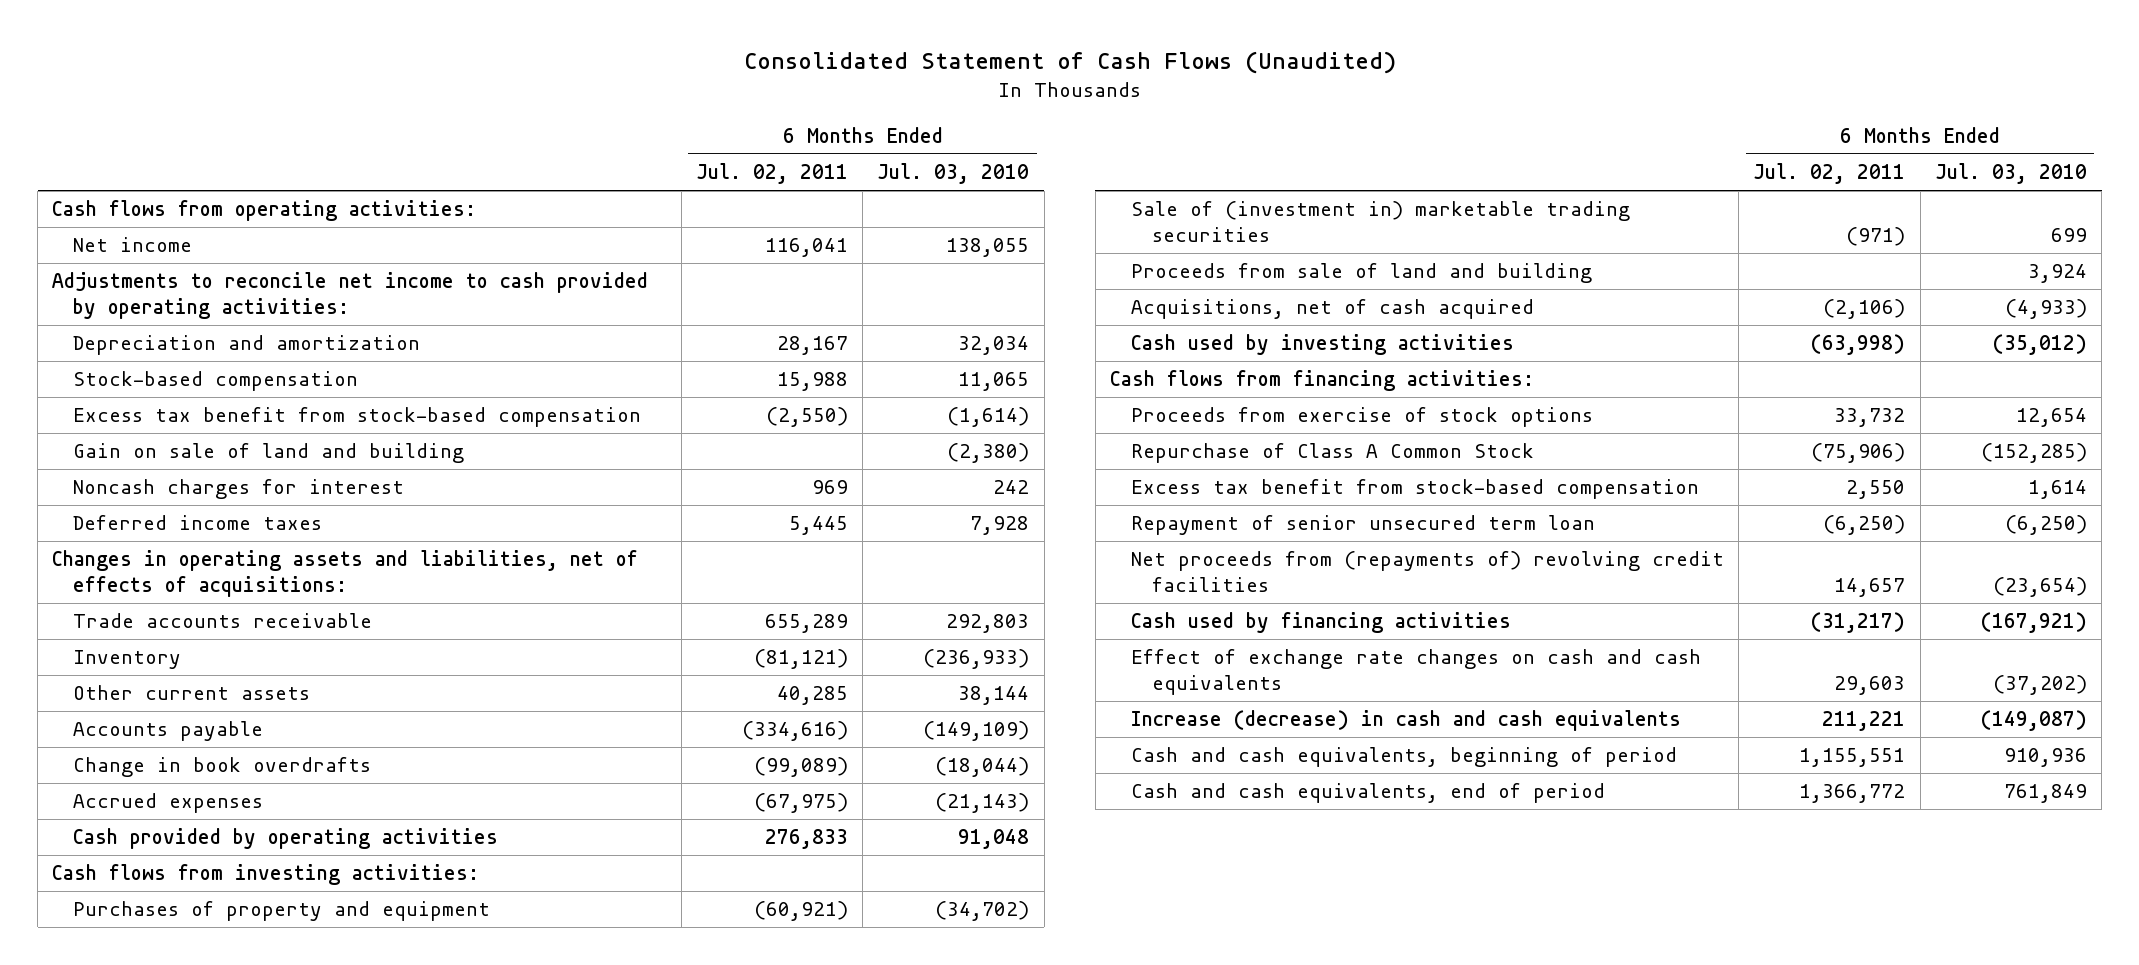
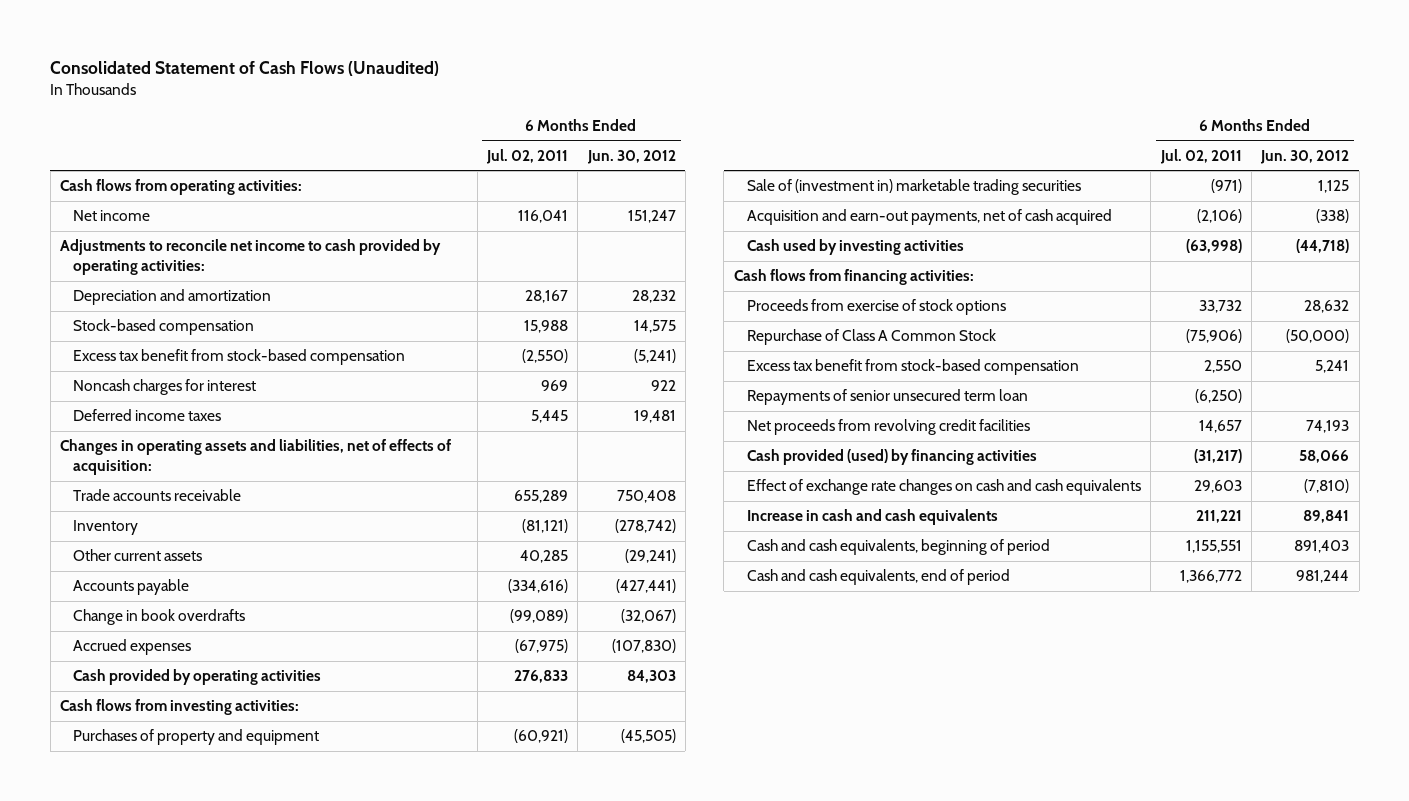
[877,162,1030,184] Jul. 03, 2010 -> none
none -> [586,149,676,164] Jun. 30, 2012
[73,443,465,464] Gain on sale of land and building -> none
[52,550,639,598] Changes in operating assets and liabilities, net of effects of acquisitions: -> [59,439,451,476] Changes in operating assets and liabilities, net of effects of acquisition:
[1130,263,1592,284] Proceeds from sale of land and building -> none
[1130,299,1534,320] Acquisitions, net of cash acquired -> [747,209,1113,226] Acquisition and earn-out payments, net of cash acquired
[1130,515,1595,536] Repayment of senior unsecured term loan -> [747,389,1029,406] Repayments of senior unsecured term loan
[1130,551,1724,593] Net proceeds from (repayments of) revolving credit facilities -> [747,419,1031,436] Net proceeds from revolving credit facilities
[1130,612,1511,634] Cash used by financing activities -> [747,449,1038,466] Cash provided (used) by financing activities
[1130,710,1681,732] Increase (decrease) in cash and cash equivalents -> [747,509,999,526] Increase in cash and cash equivalents

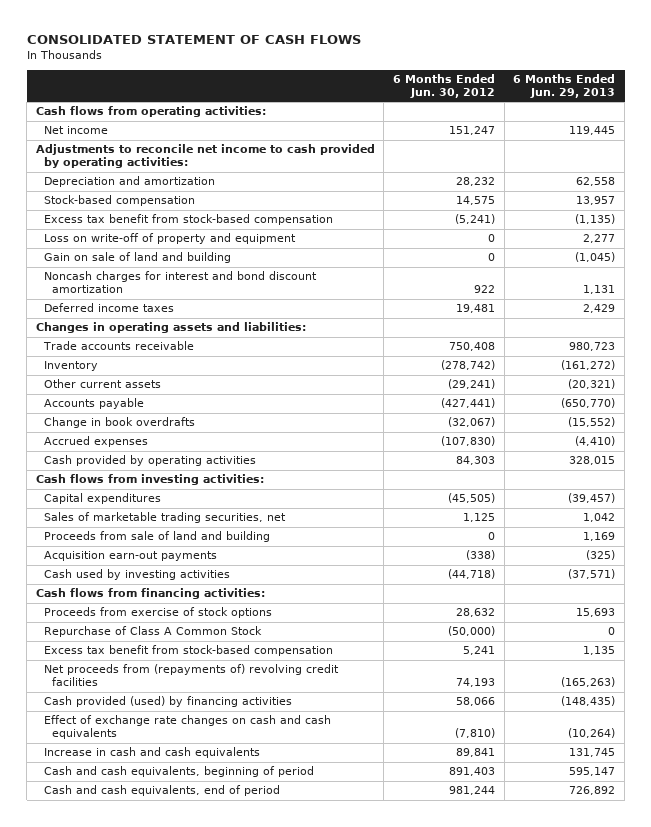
[50,61,440,77] Consolidated Statement of Cash Flows (Unaudited) -> [26,34,361,44] CONSOLIDATED STATEMENT OF CASH FLOWS
[485,148,568,164] Jul. 02, 2011 -> none
none -> [513,74,616,99] 6 Months Ended Jun. 29, 2013
none -> [43,233,296,245] Loss on write-off of property and equipment
none -> [43,252,231,264] Gain on sale of land and building
[73,379,257,396] Noncash charges for interest -> [43,271,317,294] Noncash charges for interest and bond discount amortization
[59,439,451,476] Changes in operating assets and liabilities, net of effects of acquisition: -> [35,322,306,334] Changes in operating assets and liabilities:
[73,729,320,746] Purchases of property and equipment -> [43,493,161,505] Capital expenditures
[747,179,1082,196] Sale of (investment in) marketable trading securities -> [43,512,286,524] Sales of marketable trading securities, net
none -> [43,531,270,543] Proceeds from sale of land and building
[747,209,1113,226] Acquisition and earn-out payments, net of cash acquired -> [43,551,217,562] Acquisition earn-out payments
[747,389,1029,406] Repayments of senior unsecured term loan -> none
[747,419,1031,436] Net proceeds from revolving credit facilities -> [43,664,339,687] Net proceeds from (repayments of) revolving credit facilities

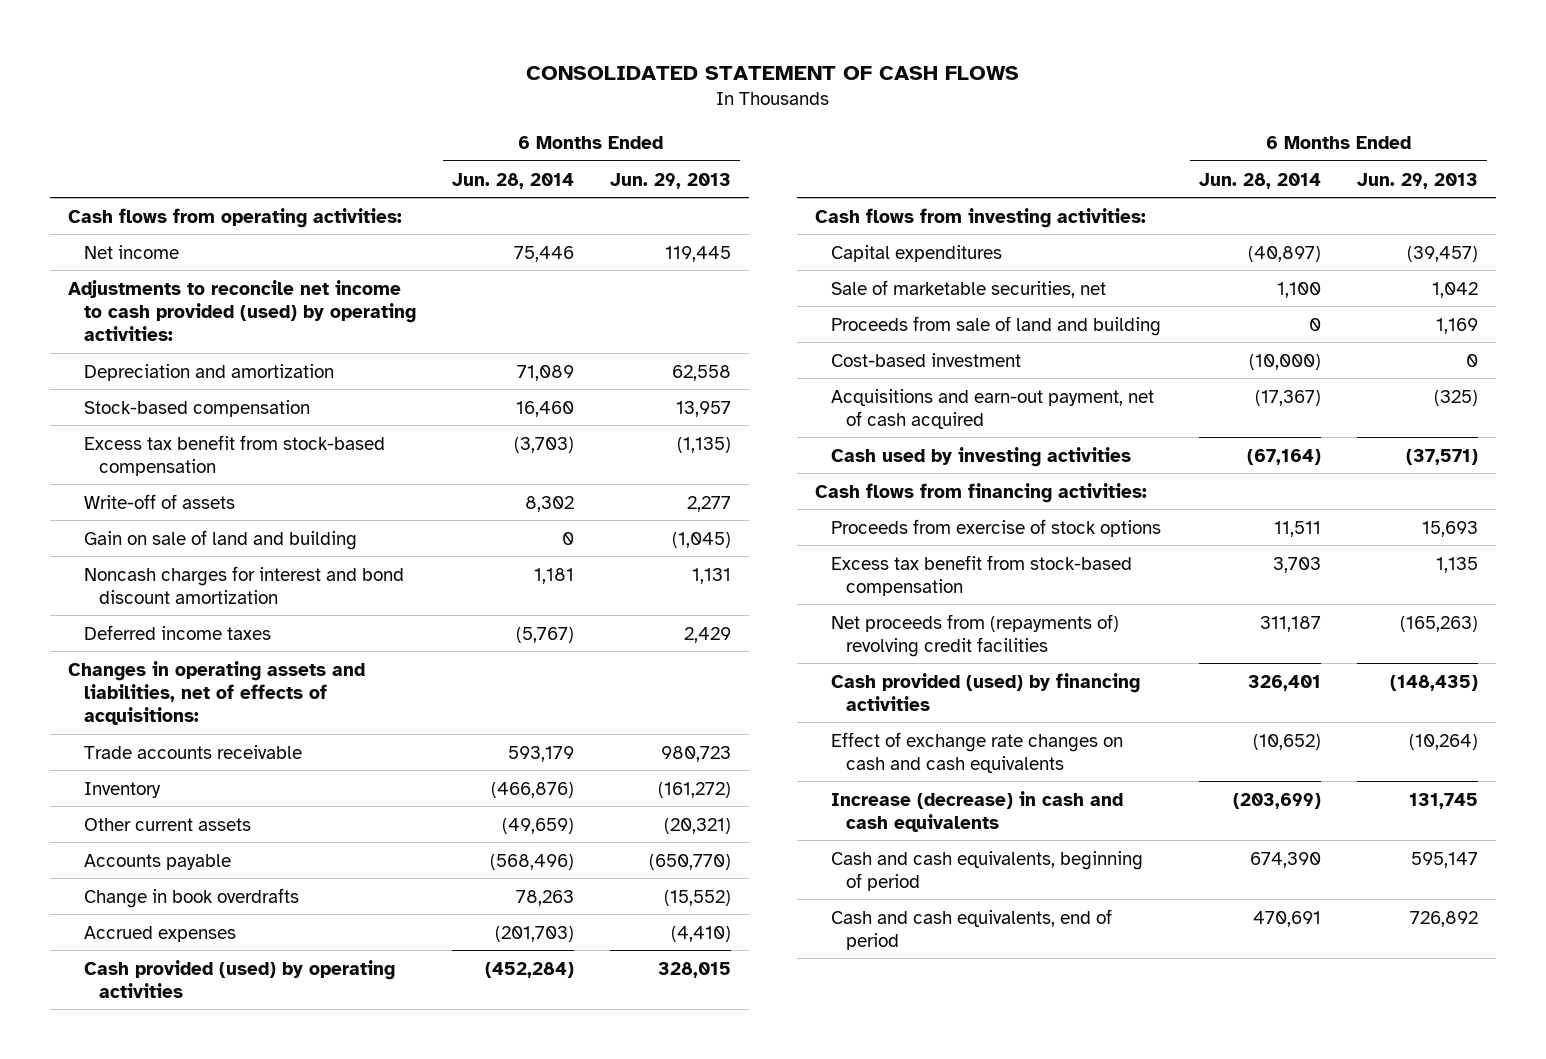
[393,74,496,99] 6 Months Ended Jun. 30, 2012 -> none
none -> [451,172,574,189] Jun. 28, 2014
[35,144,375,169] Adjustments to reconcile net income to cash provided by operating activities: -> [67,279,416,341] Adjustments to reconcile net income to cash provided (used) by operating activities:
[43,233,296,245] Loss on write-off of property and equipment -> [83,493,235,509] Write-off of assets
[35,322,306,334] Changes in operating assets and liabilities: -> [67,660,365,725] Changes in operating assets and liabilities, net of effects of acquisitions:
[43,455,256,467] Cash provided by operating activities -> [83,959,395,998] Cash provided (used) by operating activities
[43,512,286,524] Sales of marketable trading securities, net -> [830,279,1106,298] Sale of marketable securities, net
none -> [830,352,1021,367] Cost-based investment
[43,551,217,562] Acquisition earn-out payments -> [830,388,1154,429] Acquisitions and earn-out payment, net of cash acquired
[43,626,262,638] Repurchase of Class A Common Stock -> none
[43,747,260,759] Increase in cash and cash equivalents -> [830,790,1123,832] Increase (decrease) in cash and cash equivalents

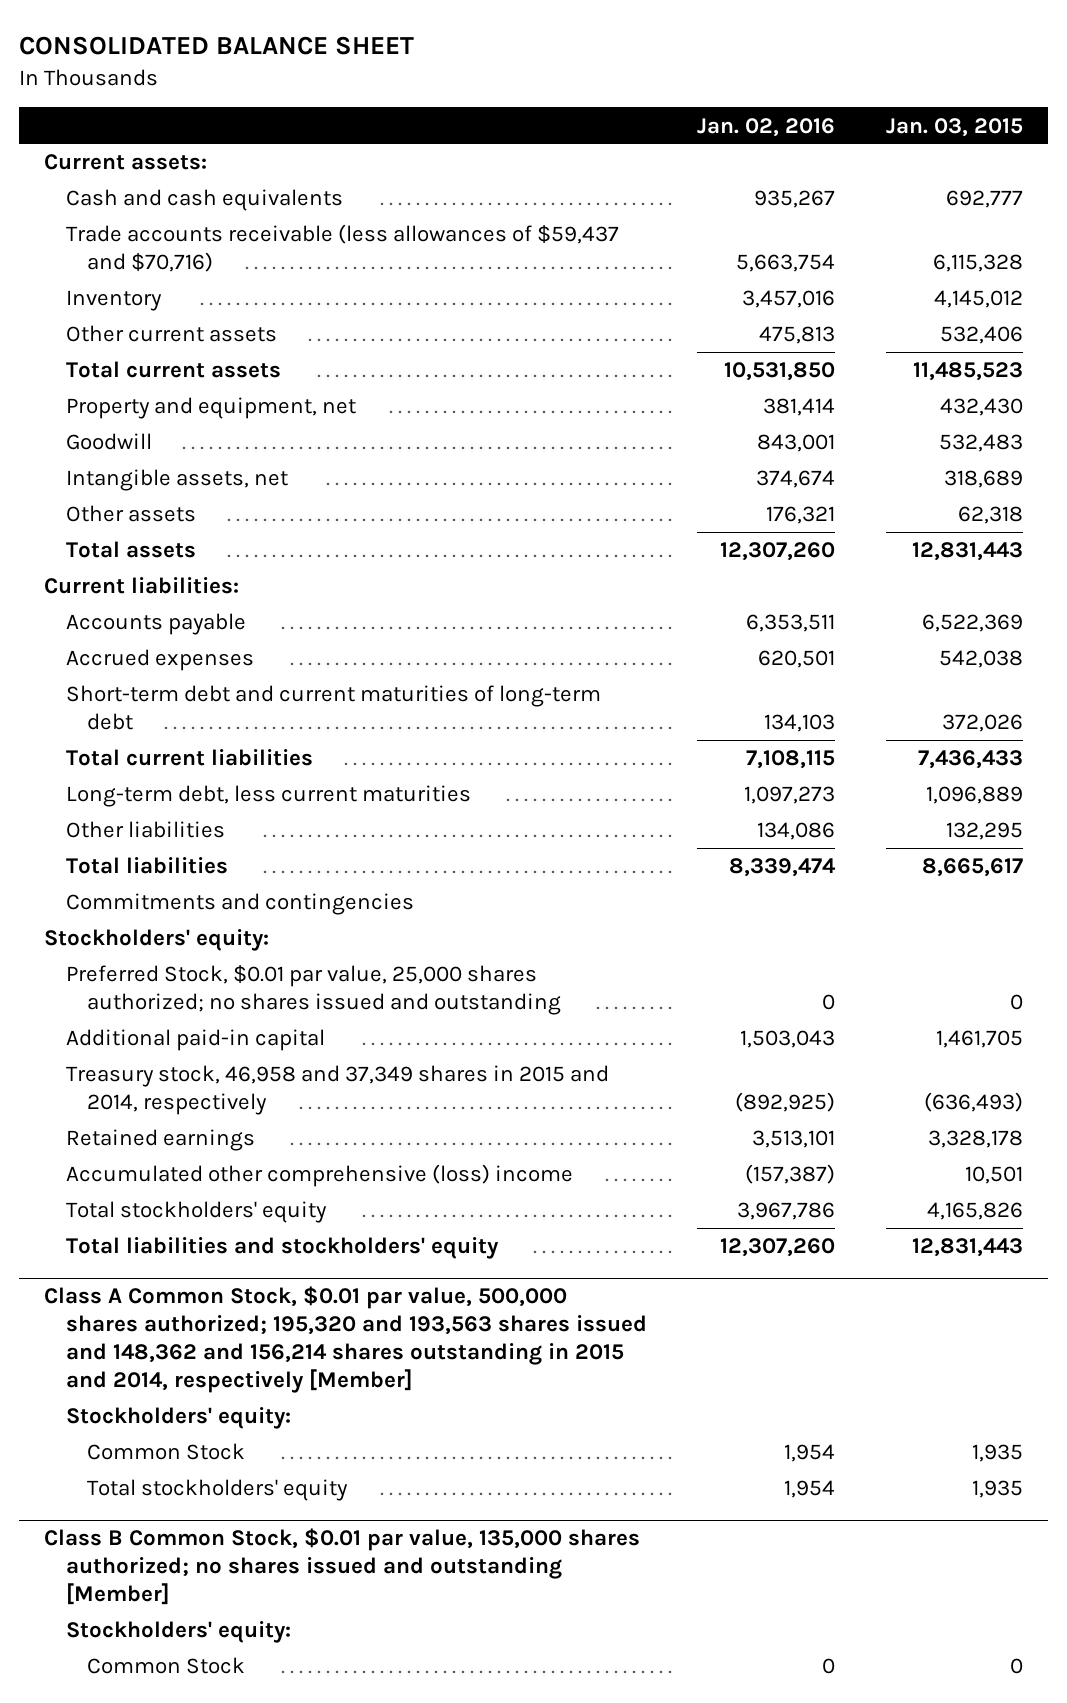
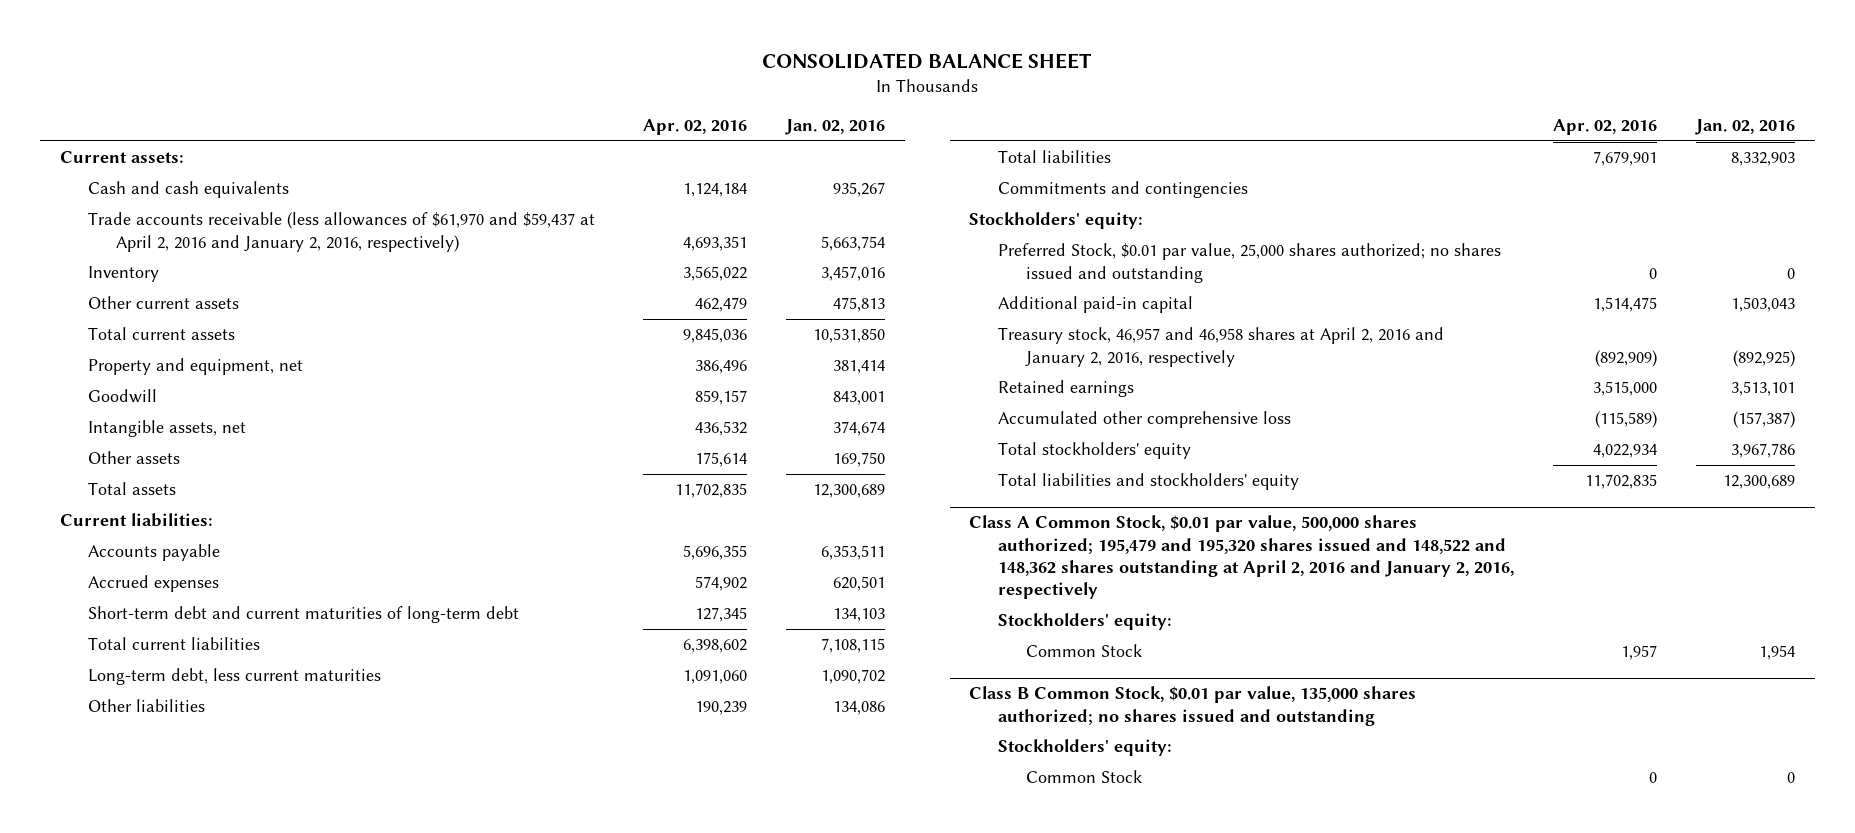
[885,117,1023,137] Jan. 03, 2015 -> none
none -> [643,119,748,136] Apr. 02, 2016
[65,224,619,273] Trade accounts receivable (less allowances of $59,437 and $70,716) -> [87,212,595,252] Trade accounts receivable (less allowances of $61,970 and $59,437 at April 2, 2016 and January 2, 2016, respectively)
[766,506,836,525] 176,321 -> [833,452,886,468] 169,750
[720,542,836,562] 12,307,260 -> [813,484,886,499] 12,300,689
[744,786,836,805] 1,097,273 -> [821,669,886,685] 1,090,702
[729,858,837,878] 8,339,474 -> [1731,152,1796,167] 8,332,903
[65,1065,609,1116] Treasury stock, 46,958 and 37,349 shares in 2015 and 2014, respectively -> [997,327,1444,367] Treasury stock, 46,957 and 46,958 shares at April 2, 2016 and January 2, 2016, respectively
[65,1164,573,1188] Accumulated other comprehensive (loss) income -> [997,411,1291,429] Accumulated other comprehensive loss
[720,1238,836,1258] 12,307,260 -> [1723,475,1796,490] 12,300,689
[44,1286,647,1394] Class A Common Stock, $0.01 par value, 500,000 shares authorized; 195,320 and 193,563 shares issued and 148,362 and 156,214 shares outstanding in 2015 and 2014, respectively [Member] -> [969,515,1514,600] Class A Common Stock, $0.01 par value, 500,000 shares authorized; 195,479 and 195,320 shares issued and 148,522 and 148,362 shares outstanding at April 2, 2016 and January 2, 2016, respectively
[86,1479,348,1502] Total stockholders' equity -> none
[44,1528,641,1606] Class B Common Stock, $0.01 par value, 135,000 shares authorized; no shares issued and outstanding [Member] -> [969,686,1417,726] Class B Common Stock, $0.01 par value, 135,000 shares authorized; no shares issued and outstanding

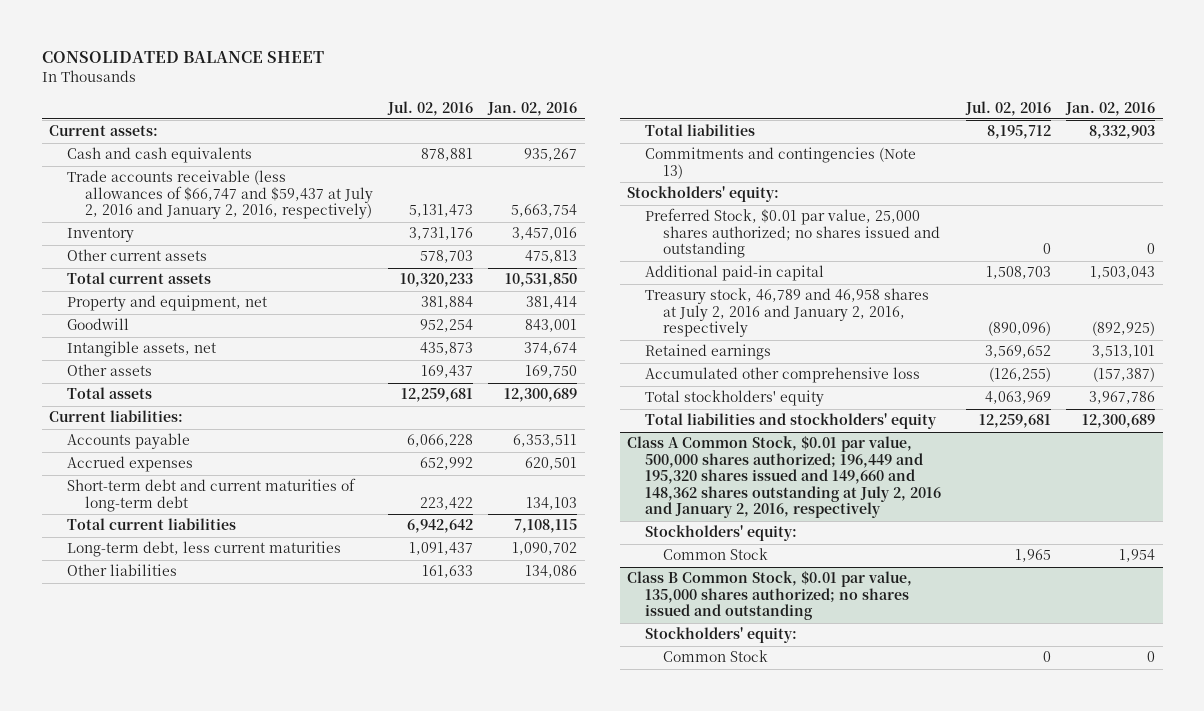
[643,119,748,136] Apr. 02, 2016 -> none
none -> [387,100,474,116] Jul. 02, 2016
[87,212,595,252] Trade accounts receivable (less allowances of $61,970 and $59,437 at April 2, 2016 and January 2, 2016, respectively) -> [67,170,374,220] Trade accounts receivable (less allowances of $66,747 and $59,437 at July 2, 2016 and January 2, 2016, respectively)
[997,181,1248,199] Commitments and contingencies -> [645,147,917,179] Commitments and contingencies (Note 13)
[997,327,1444,367] Treasury stock, 46,957 and 46,958 shares at April 2, 2016 and January 2, 2016, respectively -> [645,288,930,338] Treasury stock, 46,789 and 46,958 shares at July 2, 2016 and January 2, 2016, respectively
[969,515,1514,600] Class A Common Stock, $0.01 par value, 500,000 shares authorized; 195,479 and 195,320 shares issued and 148,522 and 148,362 shares outstanding at April 2, 2016 and January 2, 2016, respectively -> [627,436,942,519] Class A Common Stock, $0.01 par value, 500,000 shares authorized; 196,449 and 195,320 shares issued and 149,660 and 148,362 shares outstanding at July 2, 2016 and January 2, 2016, respectively

